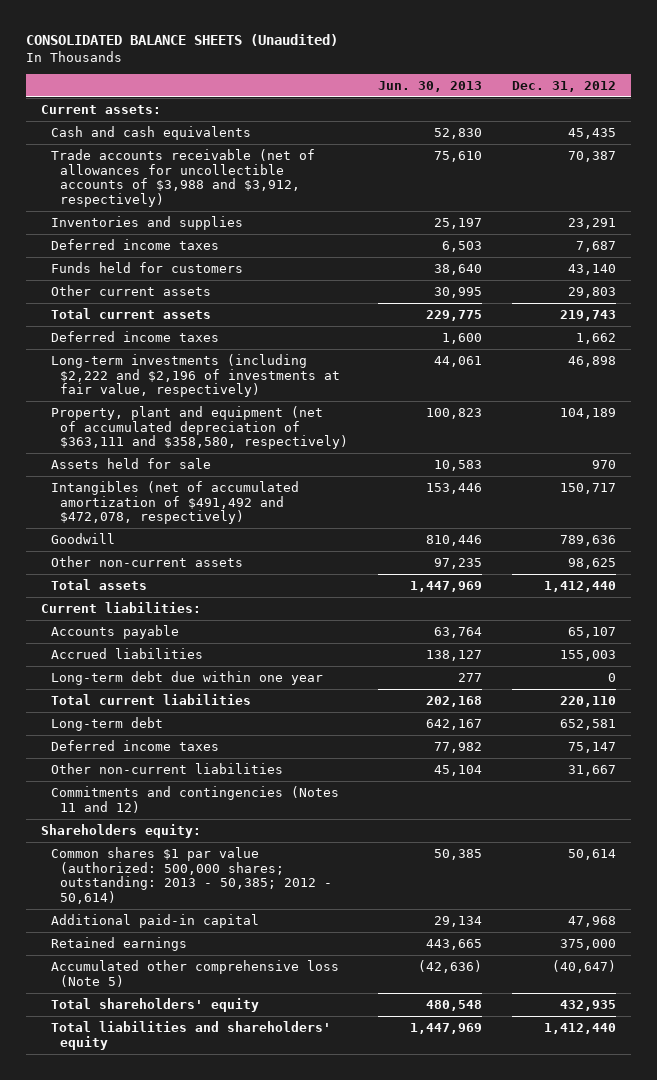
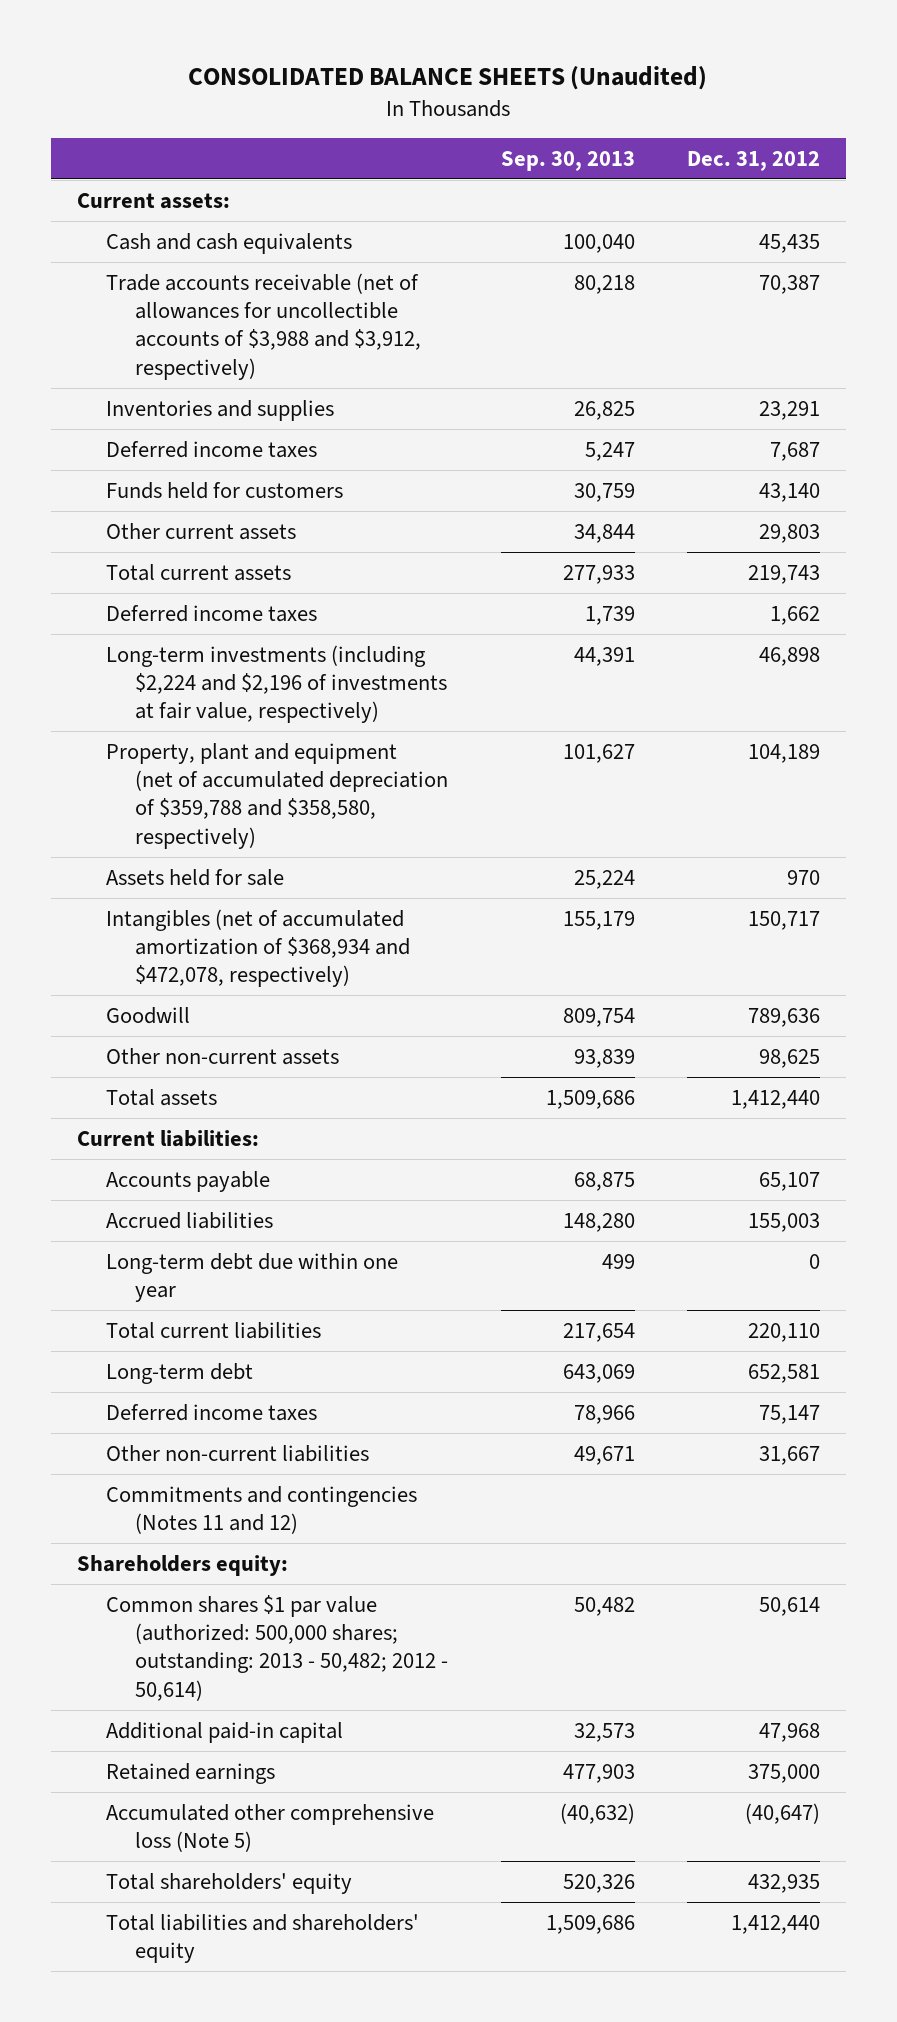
[378,80,483,92] Jun. 30, 2013 -> none
none -> [500,150,635,171] Sep. 30, 2013
[50,353,341,398] Long-term investments (including $2,222 and $2,196 of investments at fair value, respectively) -> [106,644,448,724] Long-term investments (including $2,224 and $2,196 of investments at fair value, respectively)
[50,405,349,450] Property, plant and equipment (net of accumulated depreciation of $363,111 and $358,580, respectively) -> [106,742,449,849] Property, plant and equipment (net of accumulated depreciation of $359,788 and $358,580, respectively)
[50,480,299,525] Intangibles (net of accumulated amortization of $491,492 and $472,078, respectively) -> [106,908,411,988] Intangibles (net of accumulated amortization of $368,934 and $472,078, respectively)
[50,846,333,905] Common shares $1 par value (authorized: 500,000 shares; outstanding: 2013 - 50,385; 2012 - 50,614) -> [106,1594,449,1701] Common shares $1 par value (authorized: 500,000 shares; outstanding: 2013 - 50,482; 2012 - 50,614)

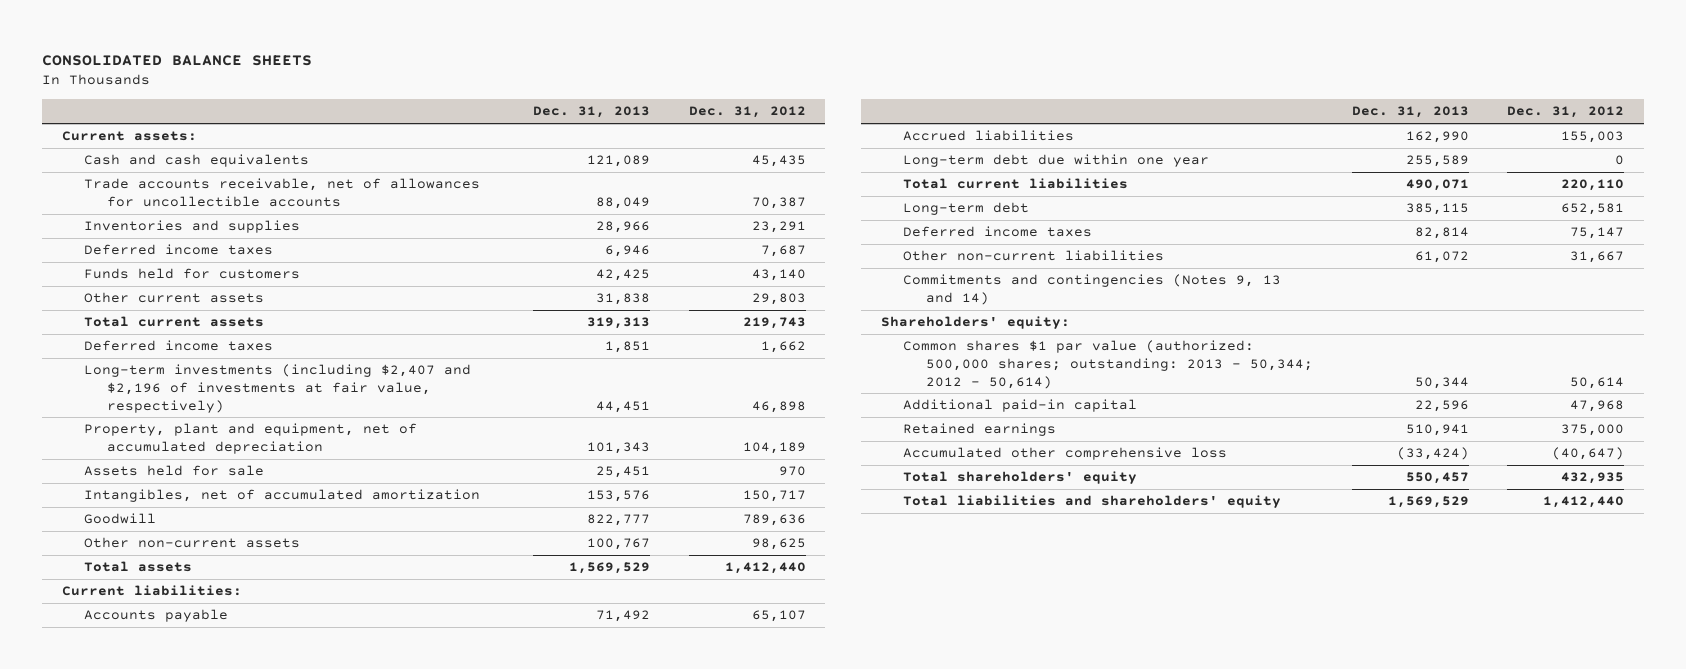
[188,66,708,91] CONSOLIDATED BALANCE SHEETS (Unaudited) -> [42,54,313,66] CONSOLIDATED BALANCE SHEETS
[500,150,635,171] Sep. 30, 2013 -> none
none -> [532,106,650,119] Dec. 31, 2013
[106,272,422,380] Trade accounts receivable (net of allowances for uncollectible accounts of $3,988 and $3,912, respectively) -> [84,178,481,207] Trade accounts receivable, net of allowances for uncollectible accounts
[106,644,448,724] Long-term investments (including $2,224 and $2,196 of investments at fair value, respectively) -> [84,364,472,413] Long-term investments (including $2,407 and $2,196 of investments at fair value, respectively)
[106,742,449,849] Property, plant and equipment (net of accumulated depreciation of $359,788 and $358,580, respectively) -> [84,423,418,454] Property, plant and equipment, net of accumulated depreciation
[106,908,411,988] Intangibles (net of accumulated amortization of $368,934 and $472,078, respectively) -> [84,489,481,503] Intangibles, net of accumulated amortization
[106,1485,418,1535] Commitments and contingencies (Notes 11 and 12) -> [903,274,1282,305] Commitments and contingencies (Notes 9, 13 and 14)
[76,1554,288,1576] Shareholders equity: -> [880,316,1070,330] Shareholders' equity:
[106,1594,449,1701] Common shares $1 par value (authorized: 500,000 shares; outstanding: 2013 - 50,482; 2012 - 50,614) -> [903,340,1313,389] Common shares $1 par value (authorized: 500,000 shares; outstanding: 2013 - 50,344; 2012 - 50,614)
[106,1803,435,1853] Accumulated other comprehensive loss (Note 5) -> [903,447,1228,461] Accumulated other comprehensive loss

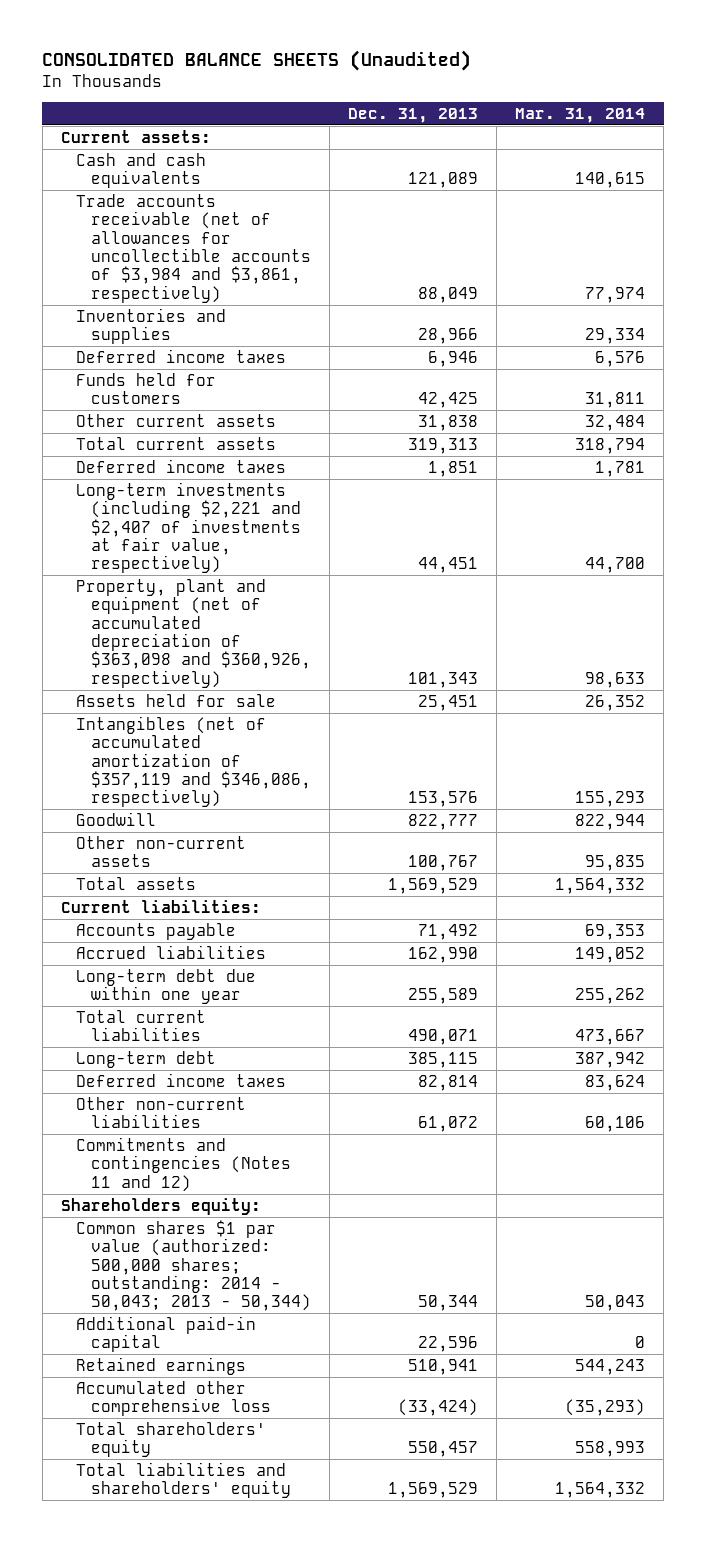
[42,54,313,66] CONSOLIDATED BALANCE SHEETS -> [42,49,472,71] CONSOLIDATED BALANCE SHEETS (Unaudited)
[688,106,806,119] Dec. 31, 2012 -> none
none -> [515,107,646,123] Mar. 31, 2014
[84,178,481,207] Trade accounts receivable, net of allowances for uncollectible accounts -> [75,193,312,303] Trade accounts receivable (net of allowances for uncollectible accounts of $3,984 and $3,861, respectively)
[84,364,472,413] Long-term investments (including $2,407 and $2,196 of investments at fair value, respectively) -> [75,481,302,574] Long-term investments (including $2,221 and $2,407 of investments at fair value, respectively)
[84,423,418,454] Property, plant and equipment, net of accumulated depreciation -> [75,578,312,688] Property, plant and equipment (net of accumulated depreciation of $363,098 and $360,926, respectively)
[84,489,481,503] Intangibles, net of accumulated amortization -> [75,715,312,808] Intangibles (net of accumulated amortization of $357,119 and $346,086, respectively)
[903,274,1282,305] Commitments and contingencies (Notes 9, 13 and 14) -> [75,1136,292,1192] Commitments and contingencies (Notes 11 and 12)
[880,316,1070,330] Shareholders' equity: -> [60,1197,261,1215] Shareholders equity:
[903,340,1313,389] Common shares $1 par value (authorized: 500,000 shares; outstanding: 2013 - 50,344; 2012 - 50,614) -> [75,1219,312,1312] Common shares $1 par value (authorized: 500,000 shares; outstanding: 2014 - 50,043; 2013 - 50,344)

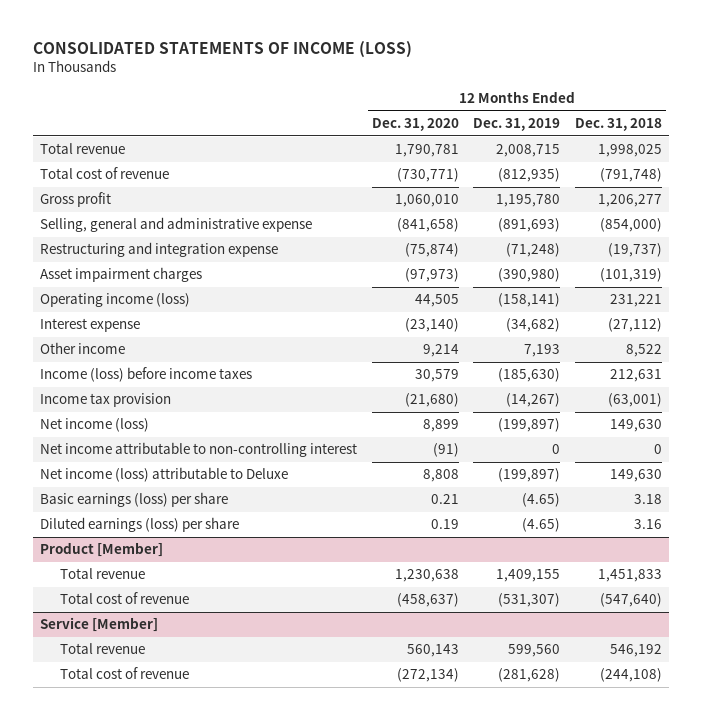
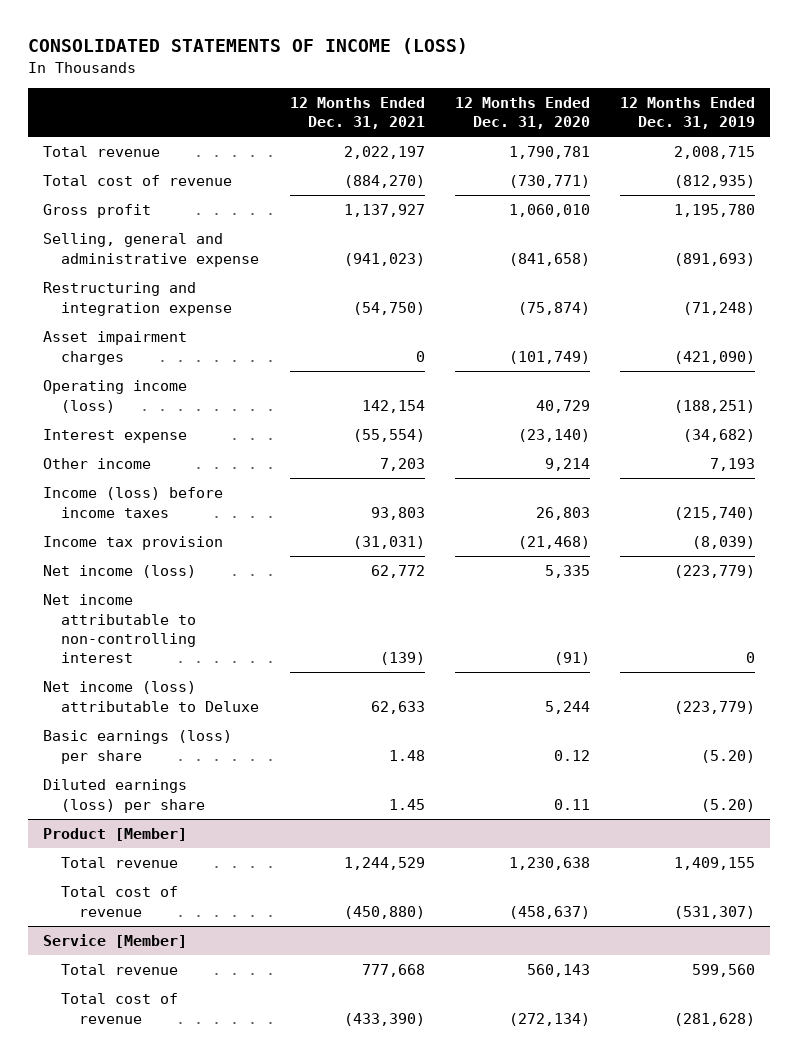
[575,118,663,132] Dec. 31, 2018 -> none
none -> [289,96,425,130] 12 Months Ended Dec. 31, 2021
[404,268,459,283] (97,973) -> [508,350,590,364] (101,749)
[498,268,561,283] (390,980) -> [673,350,755,364] (421,090)
[414,294,459,308] 44,505 -> [535,399,590,413] 40,729
[498,293,561,308] (158,141) -> [673,399,755,413] (188,251)
[414,369,459,383] 30,579 -> [535,506,590,520] 26,803
[498,368,561,383] (185,630) -> [673,506,755,520] (215,740)
[404,393,459,408] (21,680) -> [517,536,590,550] (21,468)
[506,393,561,408] (14,267) -> [691,536,755,550] (8,039)
[422,419,459,433] 8,899 -> [544,565,590,579] 5,335
[498,418,561,433] (199,897) -> [673,565,755,579] (223,779)
[422,469,459,483] 8,808 -> [544,700,590,714] 5,244
[498,468,561,483] (199,897) -> [673,700,755,714] (223,779)
[430,494,459,505] 0.21 -> [553,749,590,761] 0.12
[522,493,561,508] (4.65) -> [700,749,755,763] (5.20)
[430,519,459,530] 0.19 -> [553,798,590,810] 0.11
[522,518,561,533] (4.65) -> [700,798,755,812] (5.20)

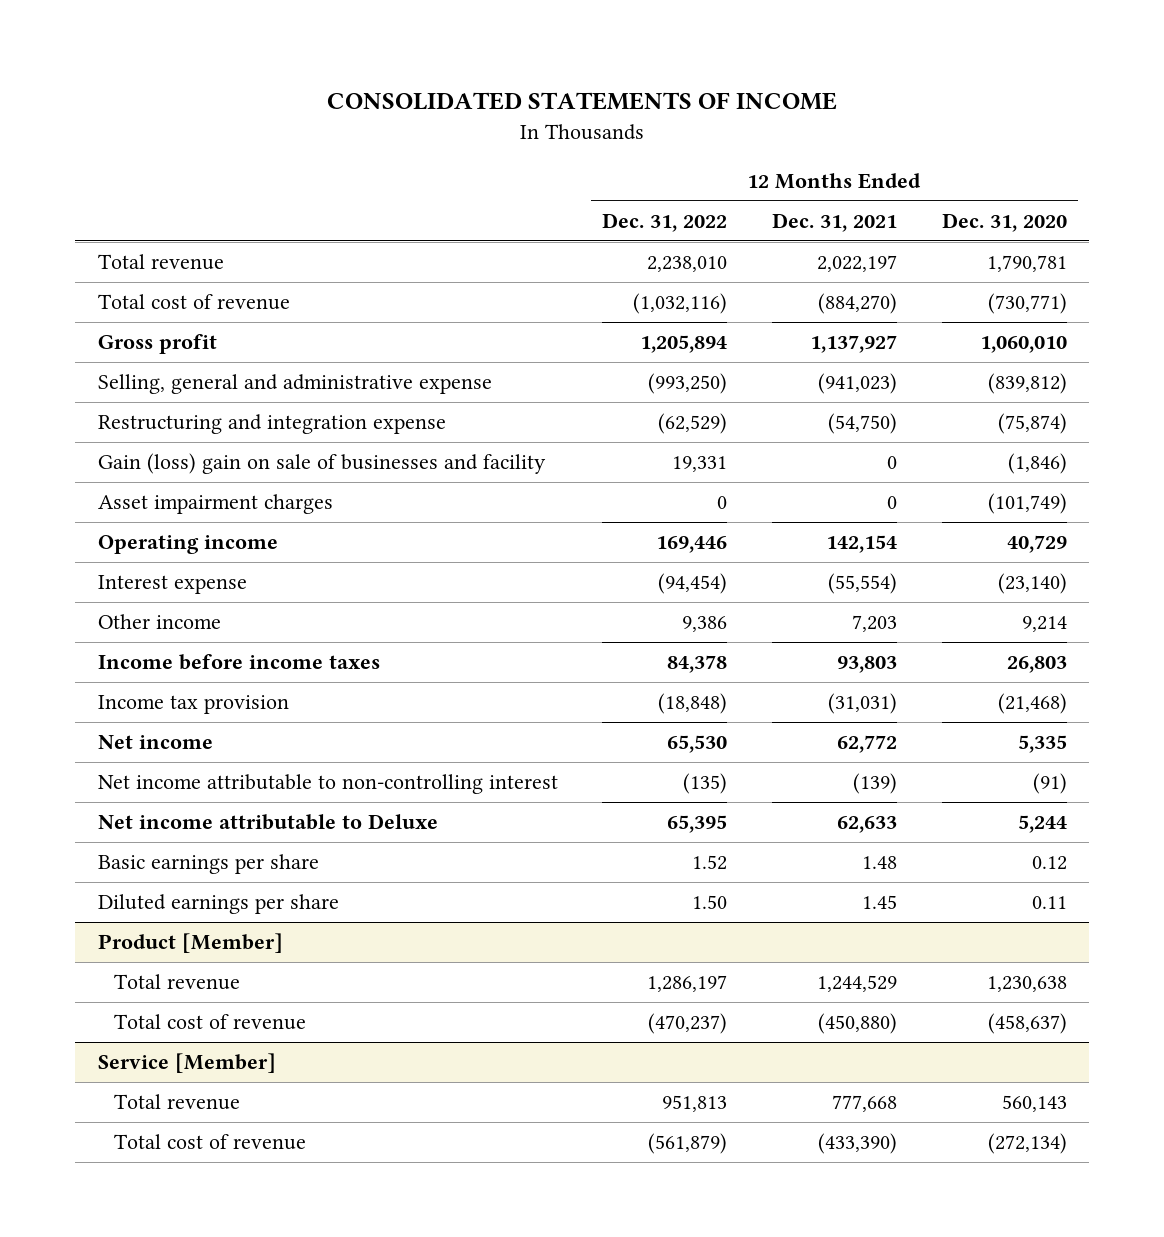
[28,38,469,55] CONSOLIDATED STATEMENTS OF INCOME (LOSS) -> [327,92,838,111] CONSOLIDATED STATEMENTS OF INCOME
[619,96,755,130] 12 Months Ended Dec. 31, 2019 -> none
none -> [602,212,728,232] Dec. 31, 2022
[508,252,590,266] (841,658) -> [987,373,1067,395] (839,812)
none -> [97,453,546,475] Gain (loss) gain on sale of businesses and facility
[43,380,188,413] Operating income (loss) -> [97,535,278,555] Operating income
[43,487,224,518] Income (loss) before income taxes -> [97,654,380,671] Income before income taxes
[43,565,197,579] Net income (loss) -> [97,735,213,750] Net income
[43,681,260,712] Net income (loss) attributable to Deluxe -> [97,814,438,831] Net income attributable to Deluxe
[43,730,233,764] Basic earnings (loss) per share -> [97,854,319,875] Basic earnings per share
[43,779,206,813] Diluted earnings (loss) per share -> [97,894,339,915] Diluted earnings per share

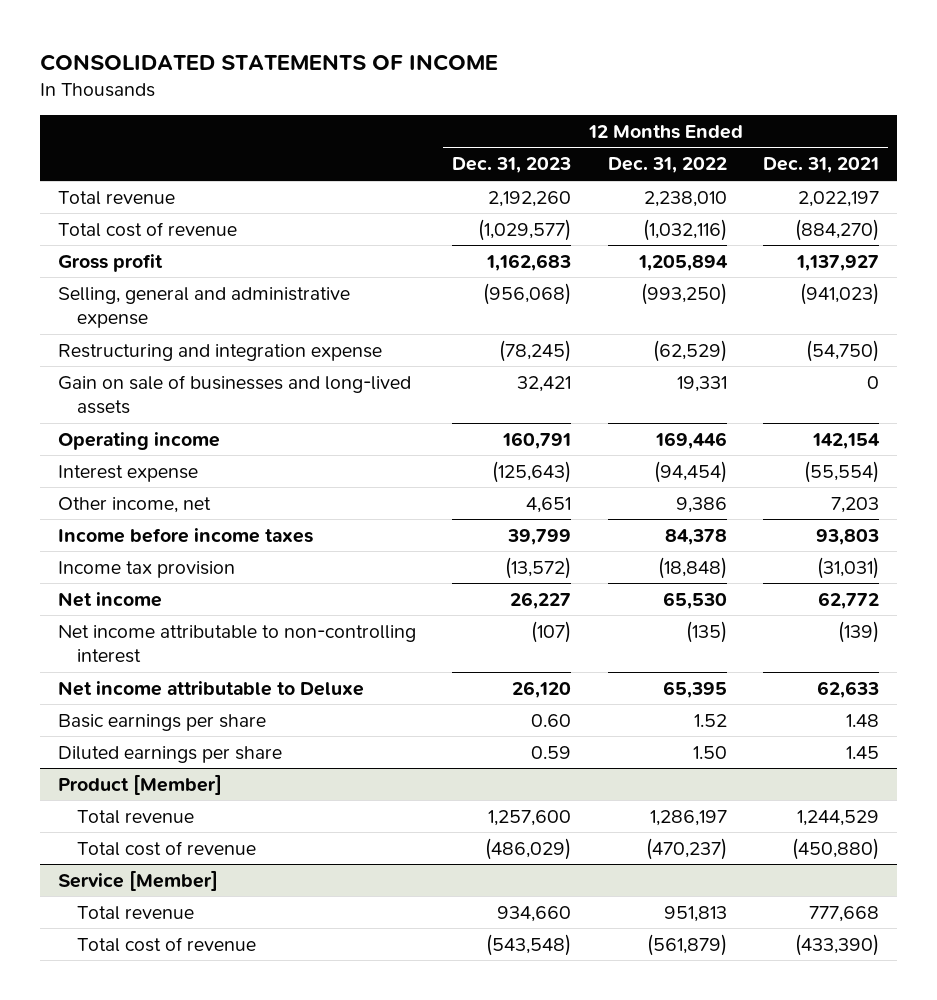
[941,212,1067,232] Dec. 31, 2020 -> none
none -> [452,157,572,174] Dec. 31, 2023
[97,494,333,515] Asset impairment charges -> none
[97,453,546,475] Gain (loss) gain on sale of businesses and facility -> [57,374,411,415] Gain on sale of businesses and long-lived assets
[97,614,221,630] Other income -> [57,496,211,513] Other income, net

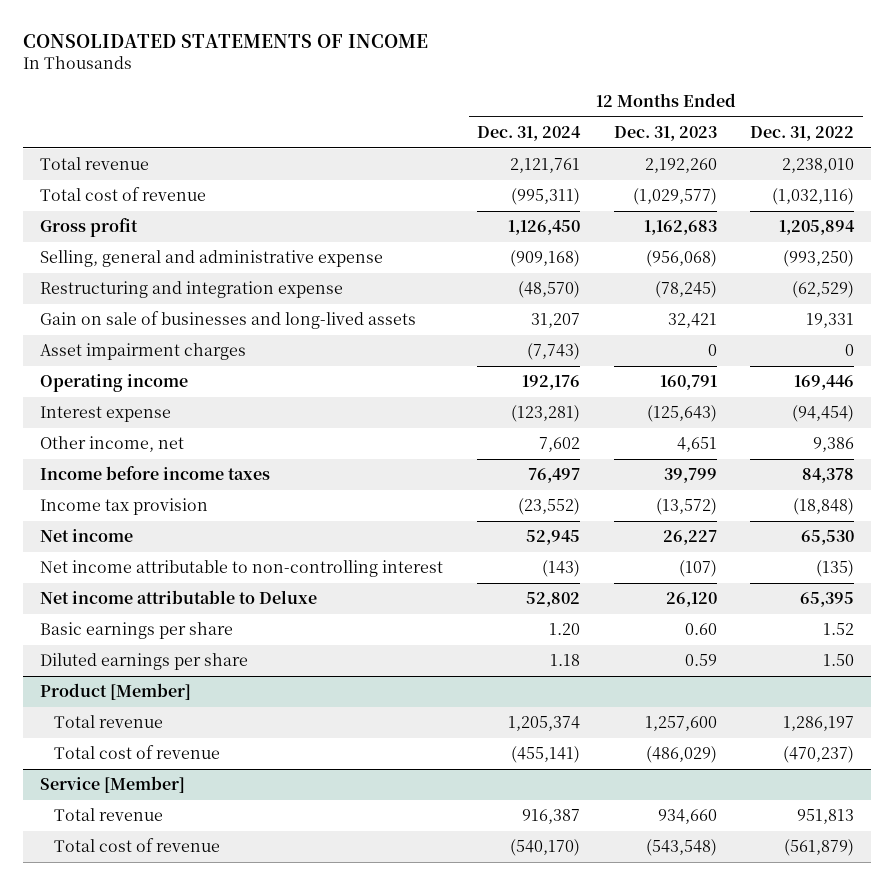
[763,157,880,174] Dec. 31, 2021 -> none
none -> [477,125,582,141] Dec. 31, 2024
none -> [40,343,247,361] Asset impairment charges

